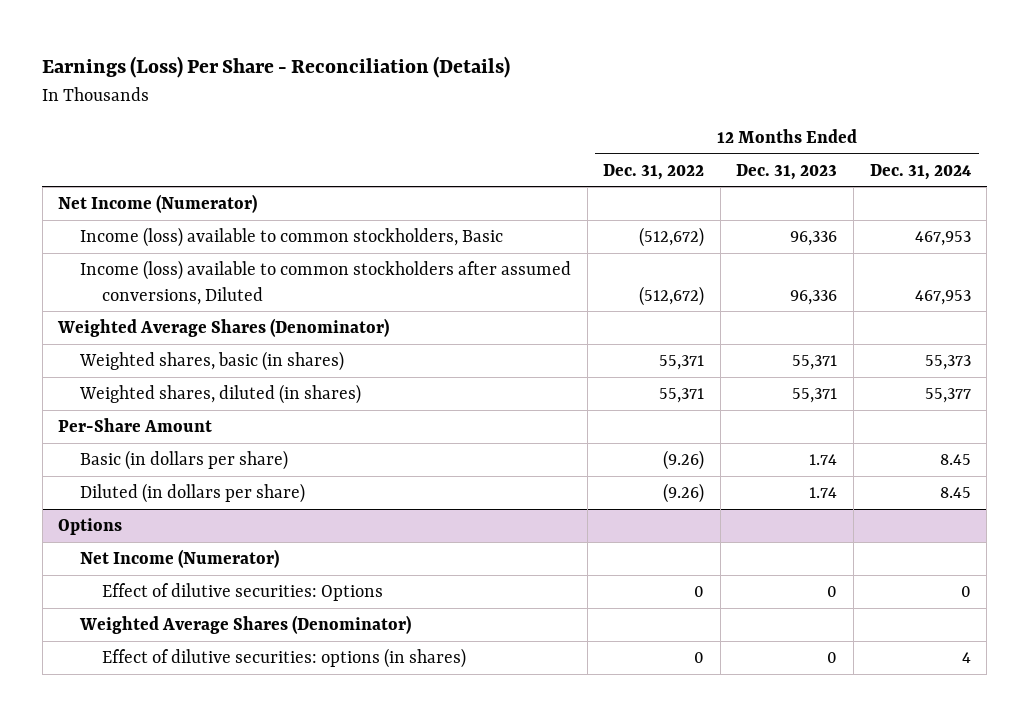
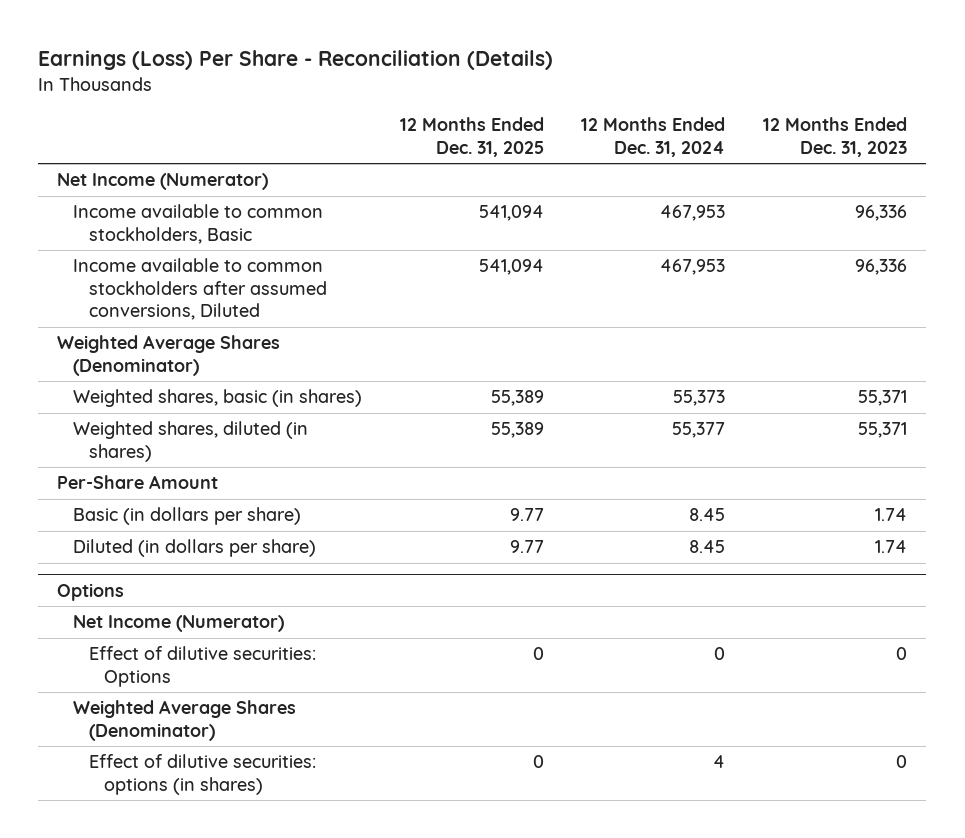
[603,163,705,180] Dec. 31, 2022 -> none
none -> [399,117,544,157] 12 Months Ended Dec. 31, 2025
[80,227,504,248] Income (loss) available to common stockholders, Basic -> [72,204,323,244] Income available to common stockholders, Basic
[80,260,572,305] Income (loss) available to common stockholders after assumed conversions, Diluted -> [72,258,327,321] Income available to common stockholders after assumed conversions, Diluted

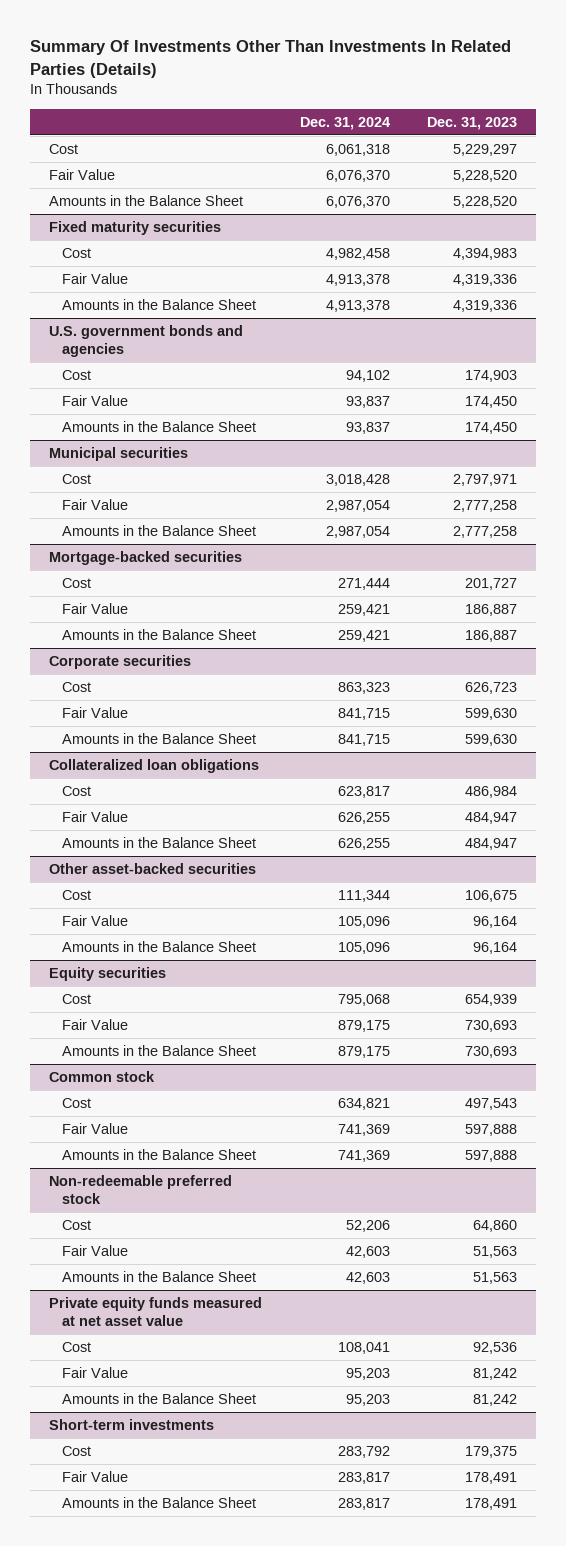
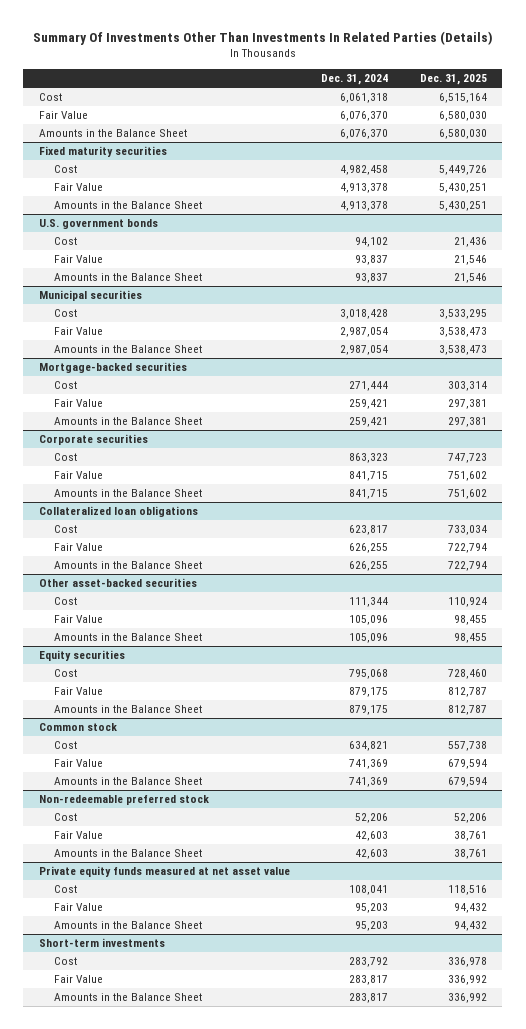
[427,116,518,130] Dec. 31, 2023 -> none
none -> [419,74,487,86] Dec. 31, 2025
[48,325,243,357] U.S. government bonds and agencies -> [39,219,159,230] U.S. government bonds

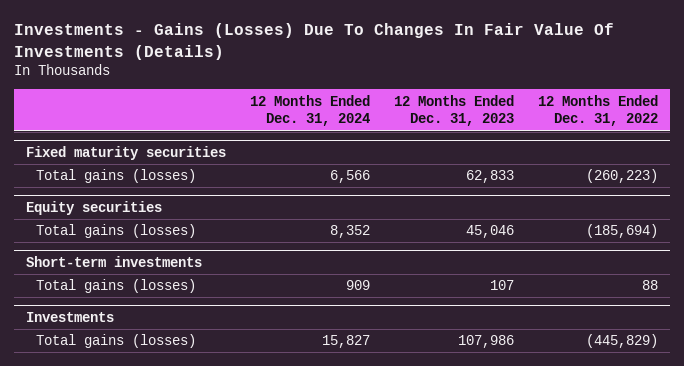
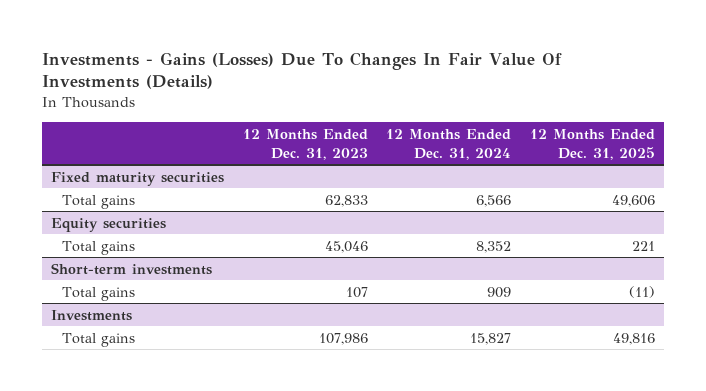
[538,94,659,127] 12 Months Ended Dec. 31, 2022 -> none
none -> [529,128,655,160] 12 Months Ended Dec. 31, 2025
[36,169,197,184] Total gains (losses) -> [62,194,136,209] Total gains
[36,224,197,239] Total gains (losses) -> [62,240,136,255] Total gains
[36,279,197,294] Total gains (losses) -> [62,286,136,301] Total gains
[36,334,197,349] Total gains (losses) -> [62,332,136,347] Total gains

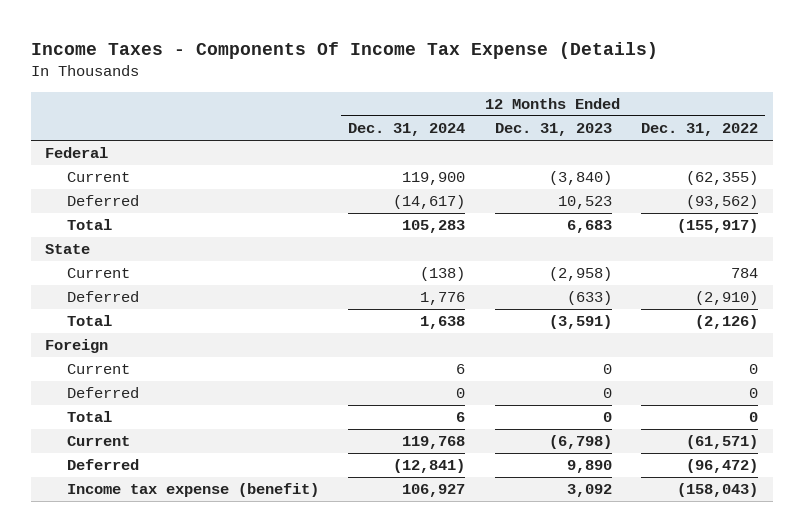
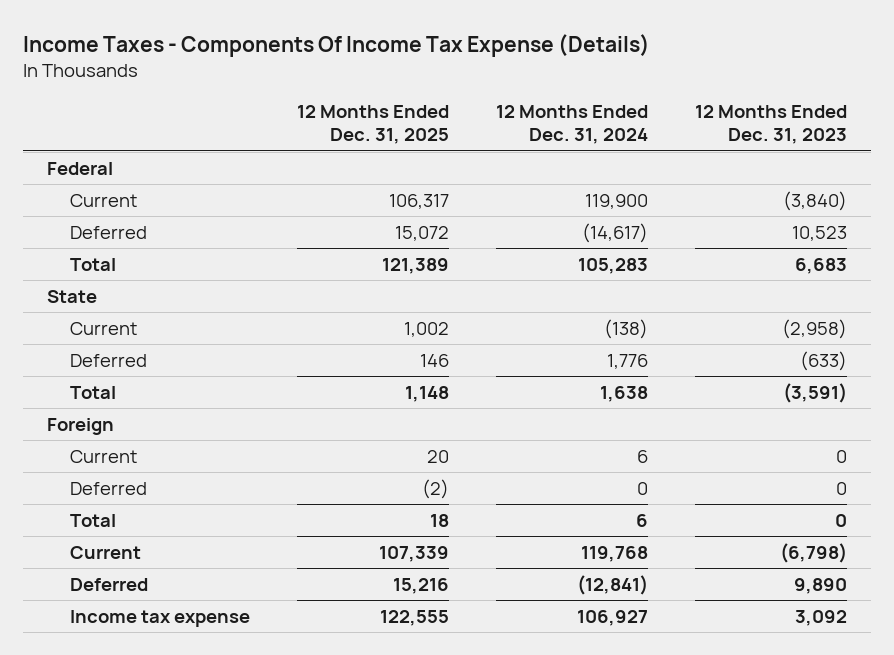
[640,123,758,137] Dec. 31, 2022 -> none
none -> [296,104,449,145] 12 Months Ended Dec. 31, 2025
[67,483,320,498] Income tax expense (benefit) -> [69,609,250,627] Income tax expense

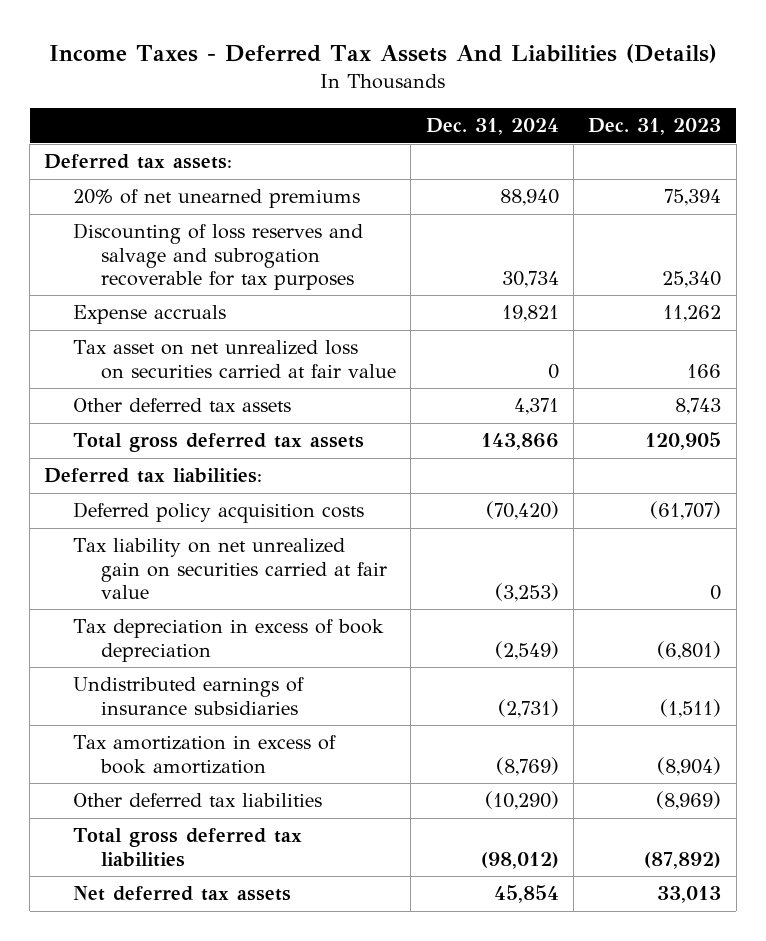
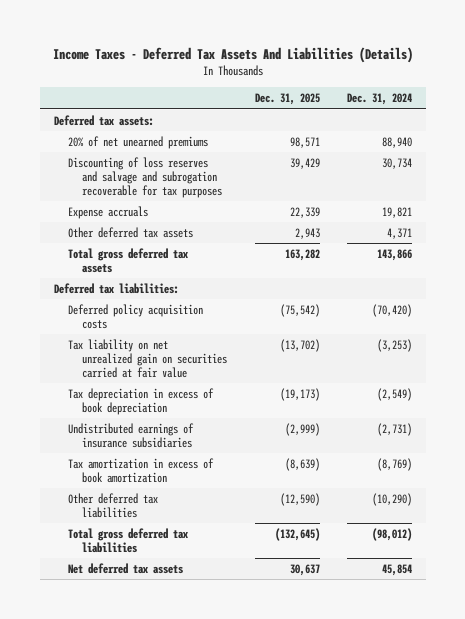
[588,118,722,136] Dec. 31, 2023 -> none
none -> [254,93,320,106] Dec. 31, 2025
[72,340,396,379] Tax asset on net unrealized loss on securities carried at fair value -> none

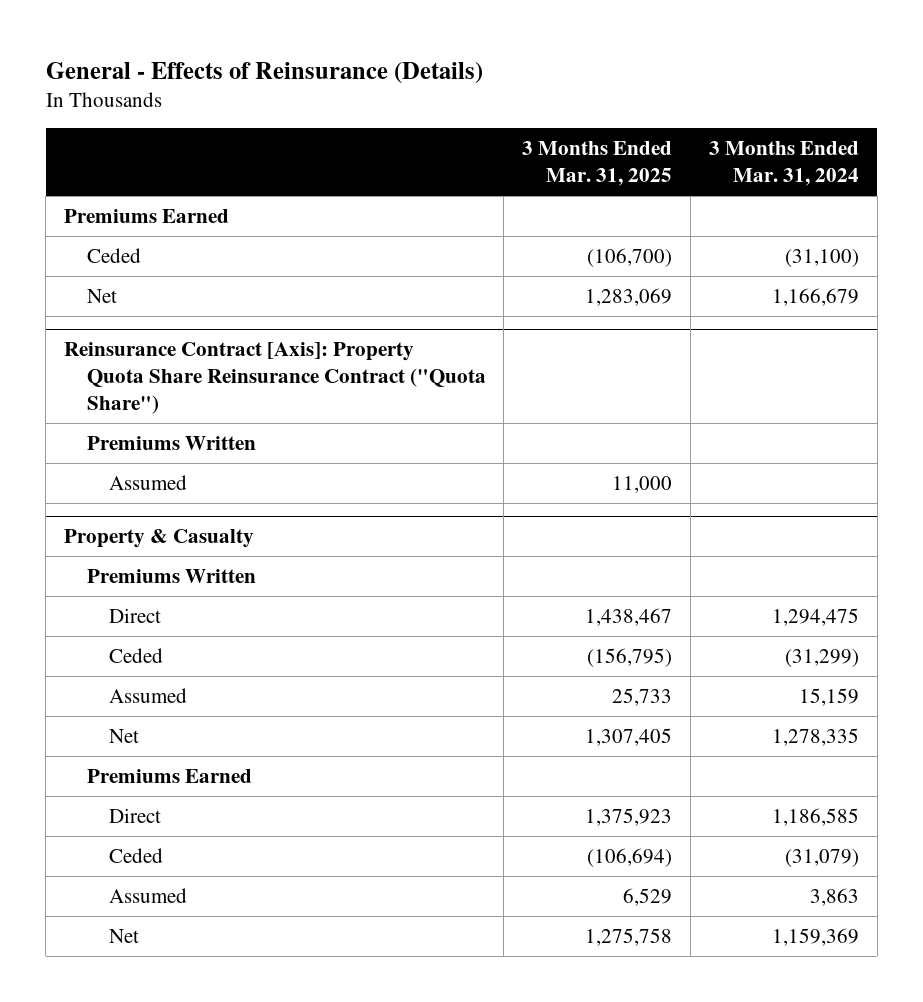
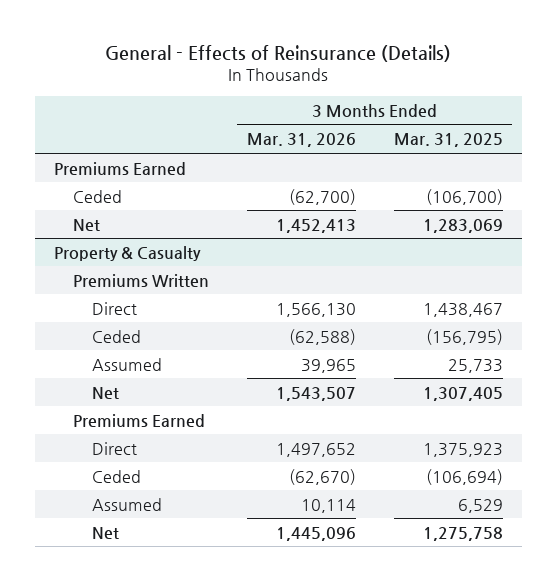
[708,141,859,187] 3 Months Ended Mar. 31, 2024 -> none
none -> [246,133,356,148] Mar. 31, 2026
[64,342,486,415] Reinsurance Contract [Axis]: Property Quota Share Reinsurance Contract ("Quota Share") -> none
[86,435,256,450] Premiums Written -> none
[108,474,187,490] Assumed -> none

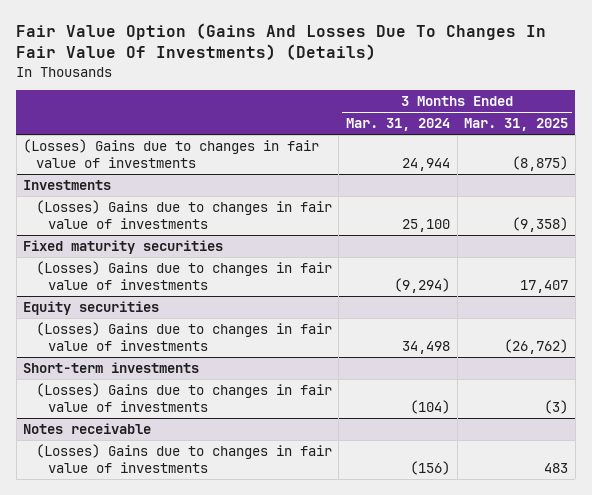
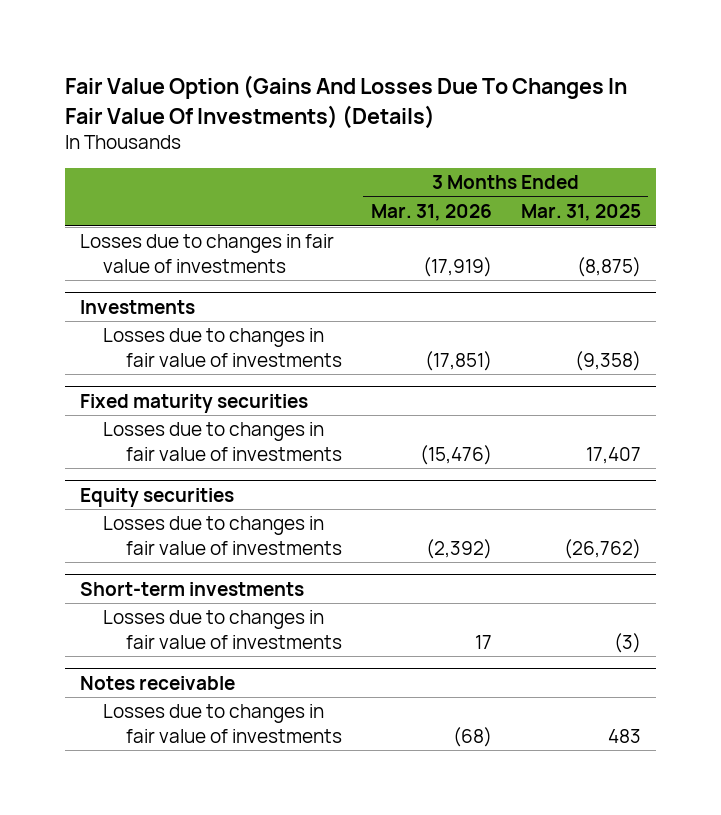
[345,118,450,132] Mar. 31, 2024 -> none
none -> [370,204,492,222] Mar. 31, 2026
[23,138,320,169] (Losses) Gains due to changes in fair value of investments -> [79,234,334,273] Losses due to changes in fair value of investments
[35,199,332,230] (Losses) Gains due to changes in fair value of investments -> [102,328,342,367] Losses due to changes in fair value of investments
[35,260,332,291] (Losses) Gains due to changes in fair value of investments -> [102,422,342,461] Losses due to changes in fair value of investments
[35,321,332,352] (Losses) Gains due to changes in fair value of investments -> [102,516,342,555] Losses due to changes in fair value of investments
[35,382,332,413] (Losses) Gains due to changes in fair value of investments -> [102,610,342,649] Losses due to changes in fair value of investments
[35,443,332,474] (Losses) Gains due to changes in fair value of investments -> [102,704,342,743] Losses due to changes in fair value of investments

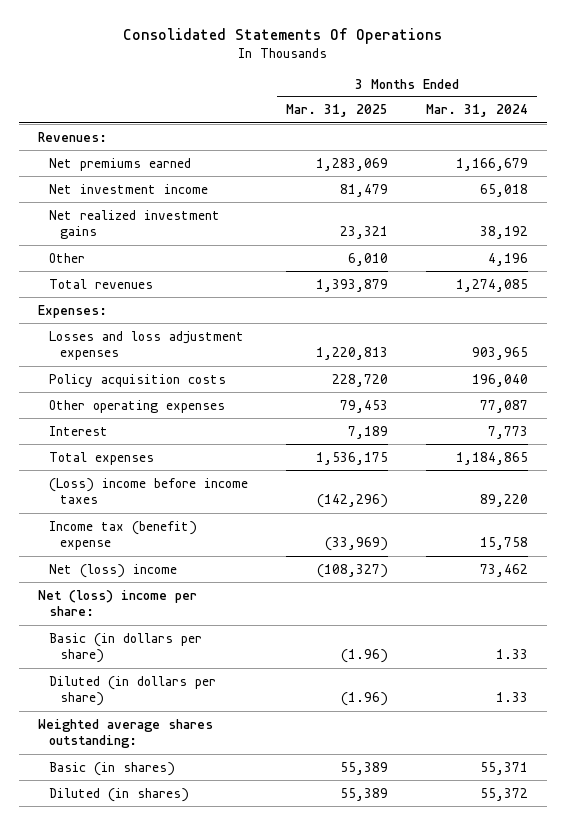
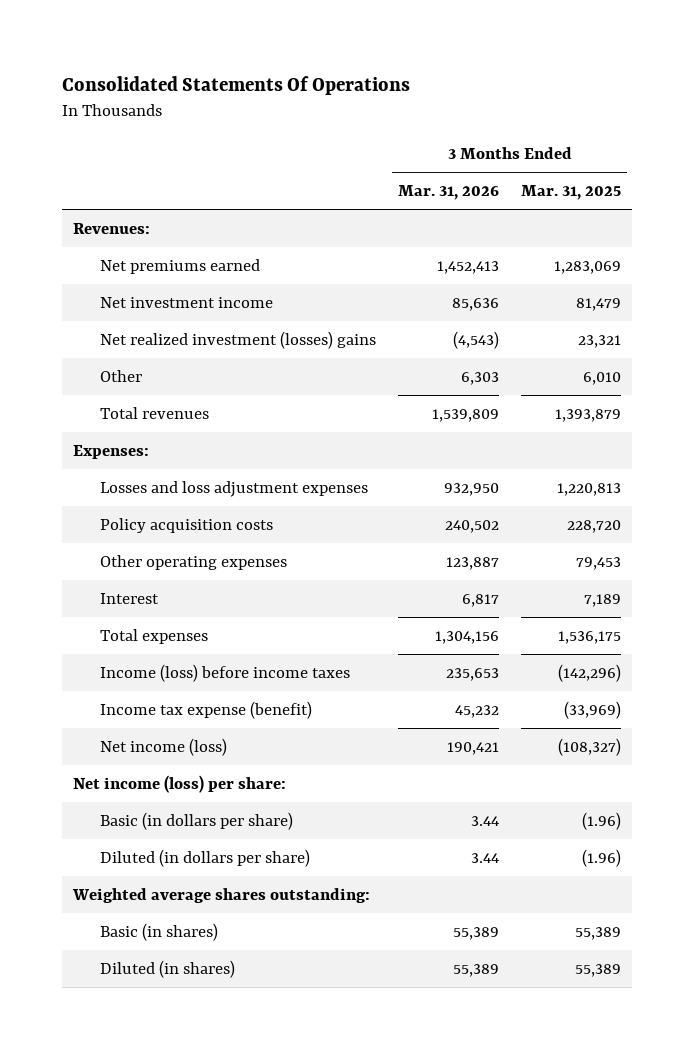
[425,104,528,118] Mar. 31, 2024 -> none
none -> [397,185,499,201] Mar. 31, 2026
[49,209,221,240] Net realized investment gains -> [99,330,376,349] Net realized investment (losses) gains
[49,477,249,505] (Loss) income before income taxes -> [99,663,350,682] Income (loss) before income taxes
[49,520,198,551] Income tax (benefit) expense -> [99,700,312,719] Income tax expense (benefit)
[49,563,178,578] Net (loss) income -> [99,737,227,756] Net income (loss)
[37,589,197,617] Net (loss) income per share: -> [72,774,286,793] Net income (loss) per share:

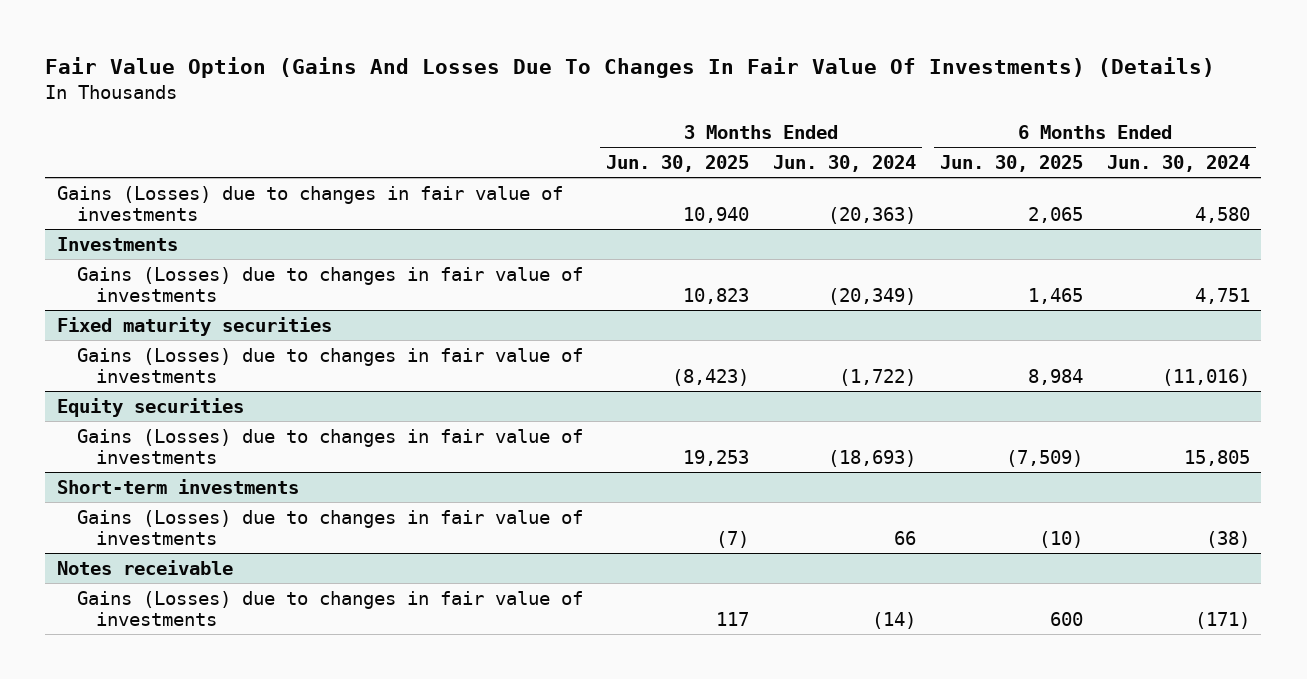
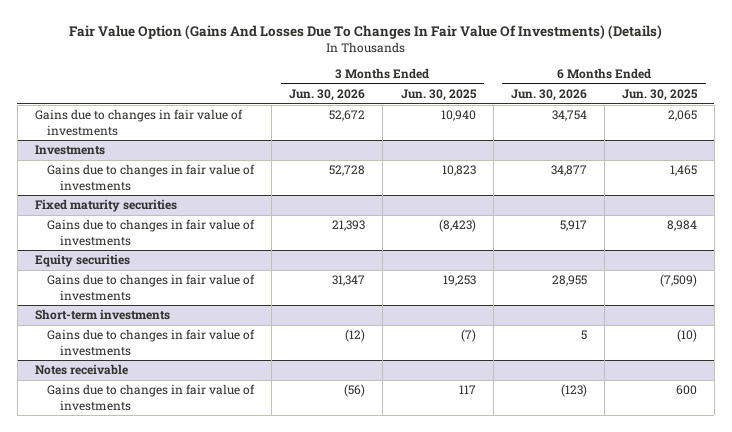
[773,154,917,172] Jun. 30, 2024 -> none
[1106,154,1250,172] Jun. 30, 2024 -> none
none -> [289,88,366,101] Jun. 30, 2026
none -> [510,88,587,101] Jun. 30, 2026
[57,185,564,221] Gains (Losses) due to changes in fair value of investments -> [34,109,243,136] Gains due to changes in fair value of investments
[76,266,583,302] Gains (Losses) due to changes in fair value of investments -> [47,164,256,191] Gains due to changes in fair value of investments
[76,347,583,383] Gains (Losses) due to changes in fair value of investments -> [47,219,256,246] Gains due to changes in fair value of investments
[76,428,583,464] Gains (Losses) due to changes in fair value of investments -> [47,274,256,301] Gains due to changes in fair value of investments
[76,509,583,545] Gains (Losses) due to changes in fair value of investments -> [47,329,256,356] Gains due to changes in fair value of investments
[76,590,583,626] Gains (Losses) due to changes in fair value of investments -> [47,384,256,411] Gains due to changes in fair value of investments

